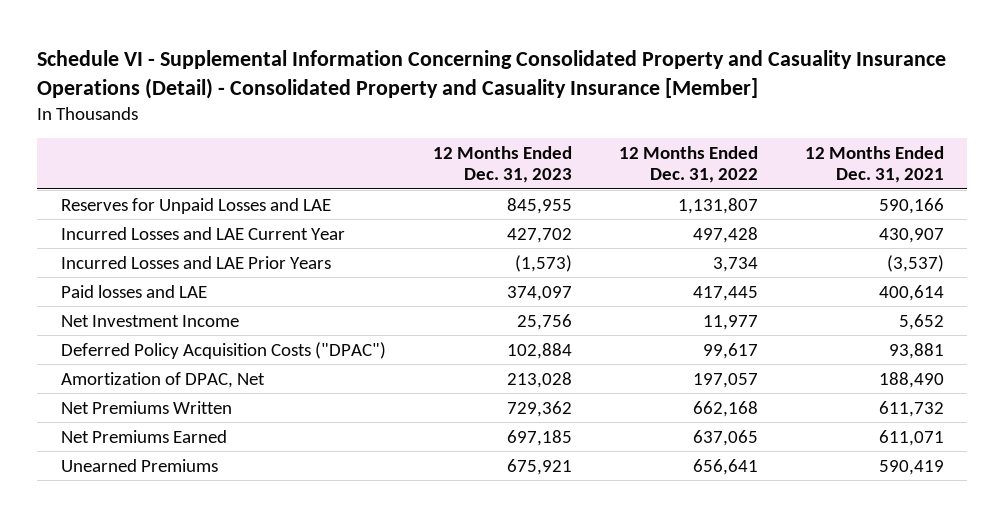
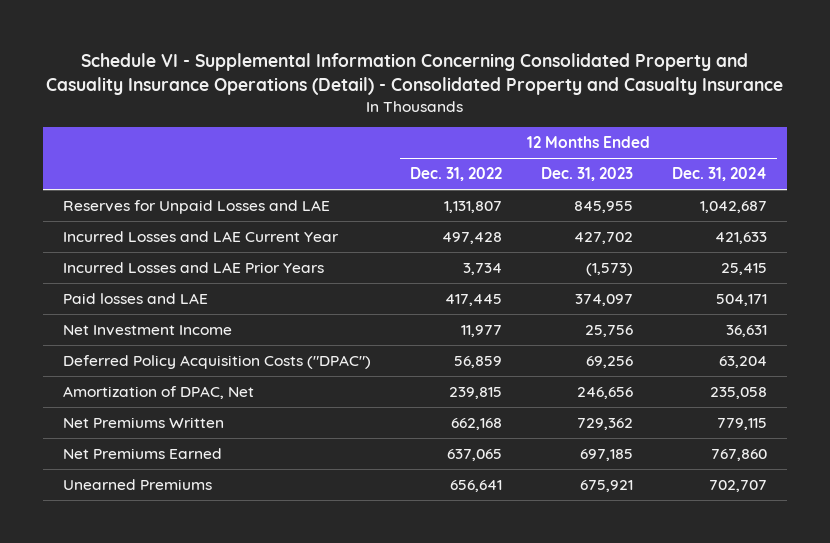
[37,49,947,99] Schedule VI - Supplemental Information Concerning Consolidated Property and Casuality Insurance Operations (Detail) - Consolidated Property and Casuality Insurance [Member] -> [46,53,784,96] Schedule VI - Supplemental Information Concerning Consolidated Property and Casuality Insurance Operations (Detail) - Consolidated Property and Casualty Insurance
[804,145,944,184] 12 Months Ended Dec. 31, 2021 -> none
none -> [672,167,768,182] Dec. 31, 2024
[506,342,572,359] 102,884 -> [586,355,634,368] 69,256
[702,342,758,359] 99,617 -> [454,355,503,368] 56,859
[506,371,572,388] 213,028 -> [577,386,634,399] 246,656
[692,372,758,388] 197,057 -> [449,386,503,399] 239,815

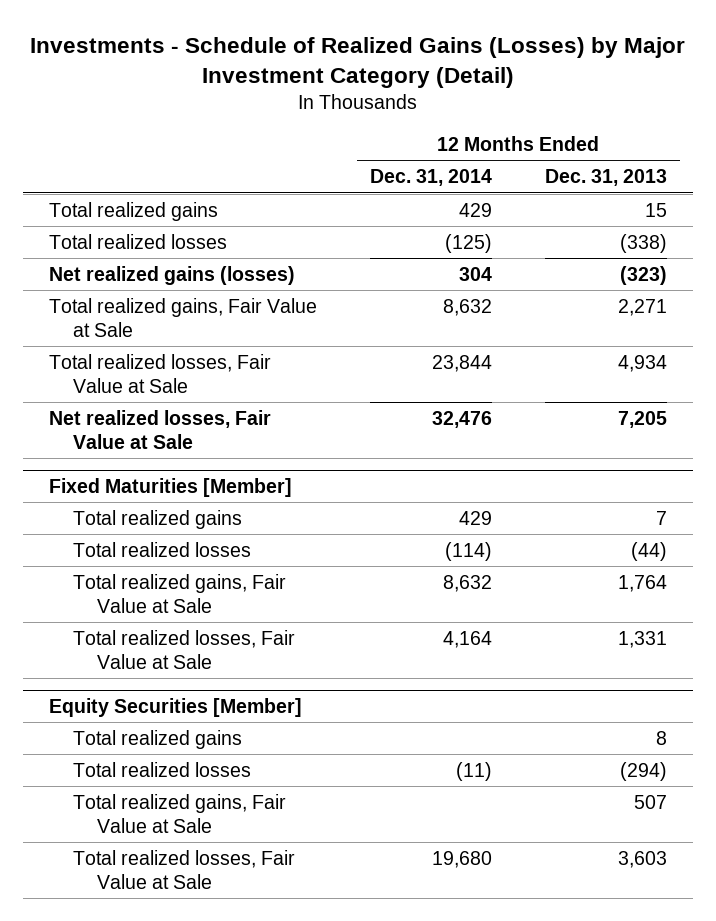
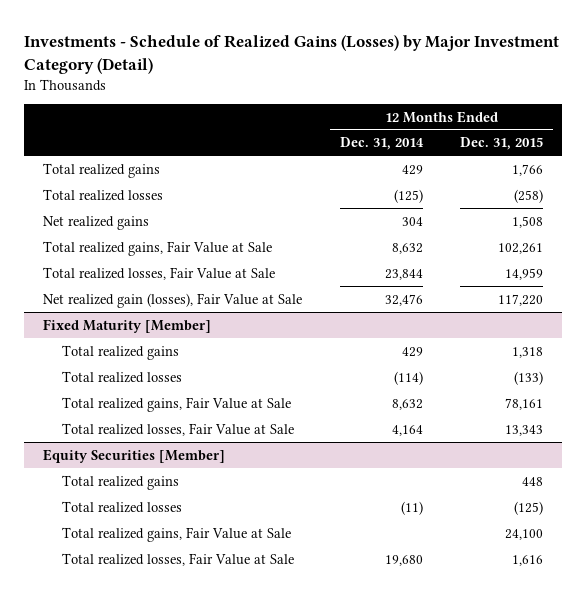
[544,169,667,187] Dec. 31, 2013 -> none
none -> [460,137,544,151] Dec. 31, 2015
[48,265,295,285] Net realized gains (losses) -> [43,215,150,230] Net realized gains
[48,409,271,449] Net realized losses, Fair Value at Sale -> [43,292,303,308] Net realized gain (losses), Fair Value at Sale
[48,477,292,497] Fixed Maturities [Member] -> [43,318,212,333] Fixed Maturity [Member]

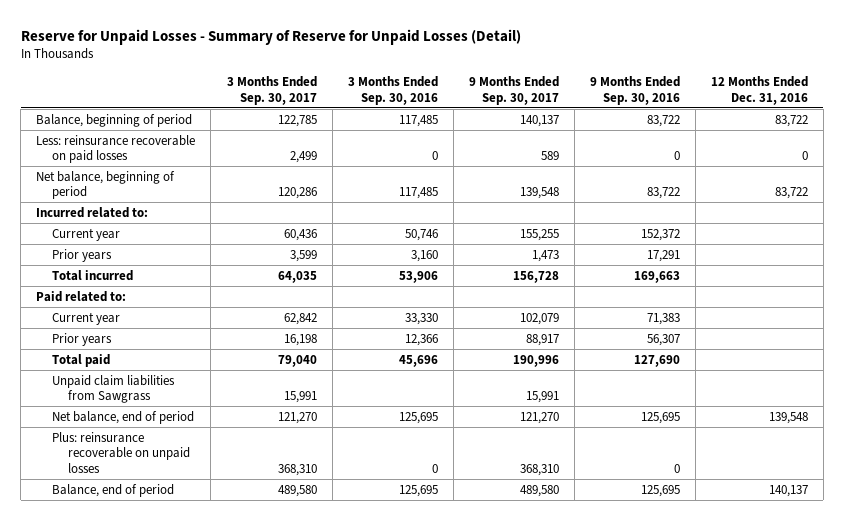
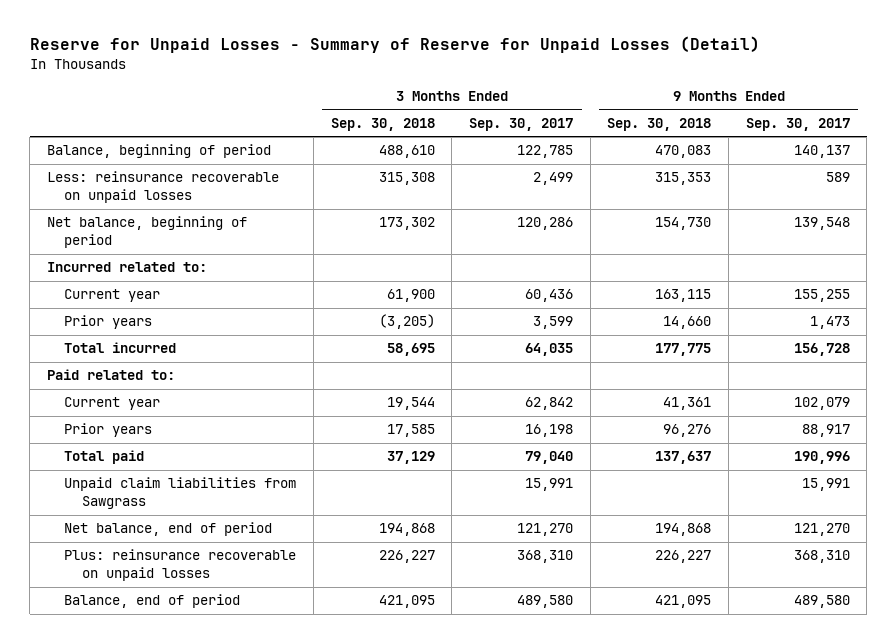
[347,76,438,105] 3 Months Ended Sep. 30, 2016 -> none
[589,76,680,105] 9 Months Ended Sep. 30, 2016 -> none
[710,76,808,105] 12 Months Ended Dec. 31, 2016 -> none
none -> [330,117,435,131] Sep. 30, 2018
none -> [607,117,712,131] Sep. 30, 2018
[36,134,196,164] Less: reinsurance recoverable on paid losses -> [46,171,279,203] Less: reinsurance recoverable on unpaid losses

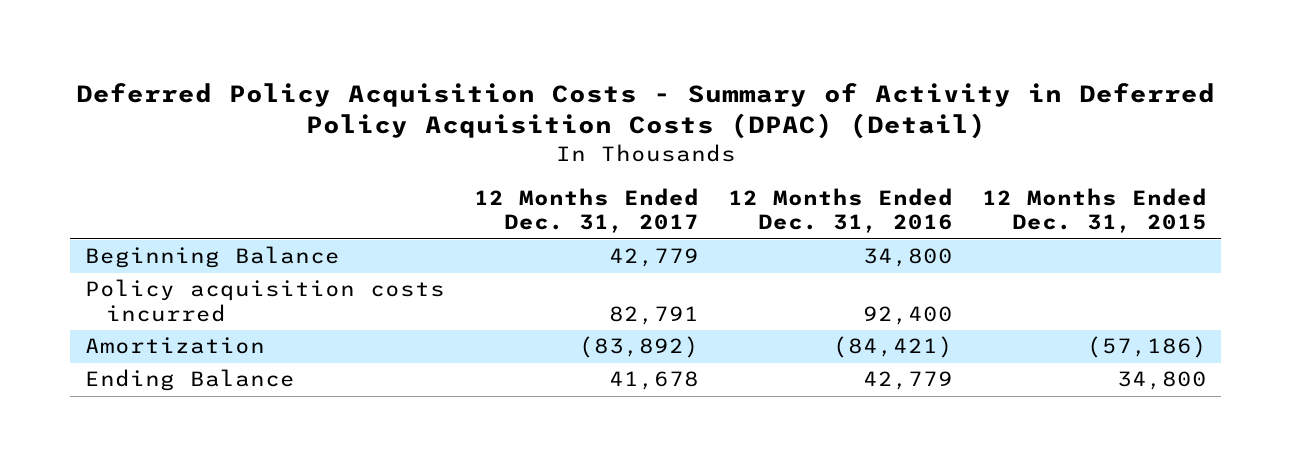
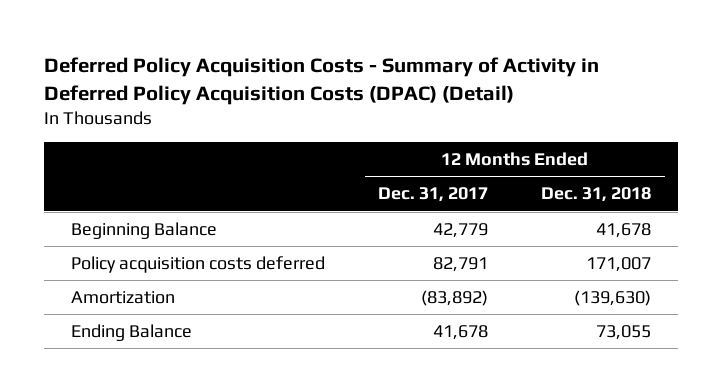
[727,187,953,234] 12 Months Ended Dec. 31, 2016 -> none
[981,187,1207,234] 12 Months Ended Dec. 31, 2015 -> none
none -> [541,187,652,203] Dec. 31, 2018
[84,279,445,323] Policy acquisition costs incurred -> [70,256,325,274] Policy acquisition costs deferred

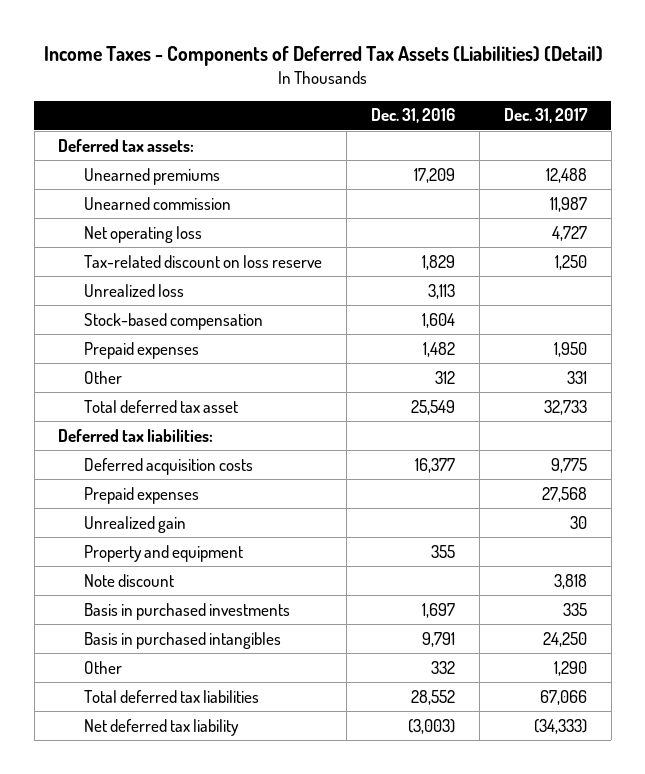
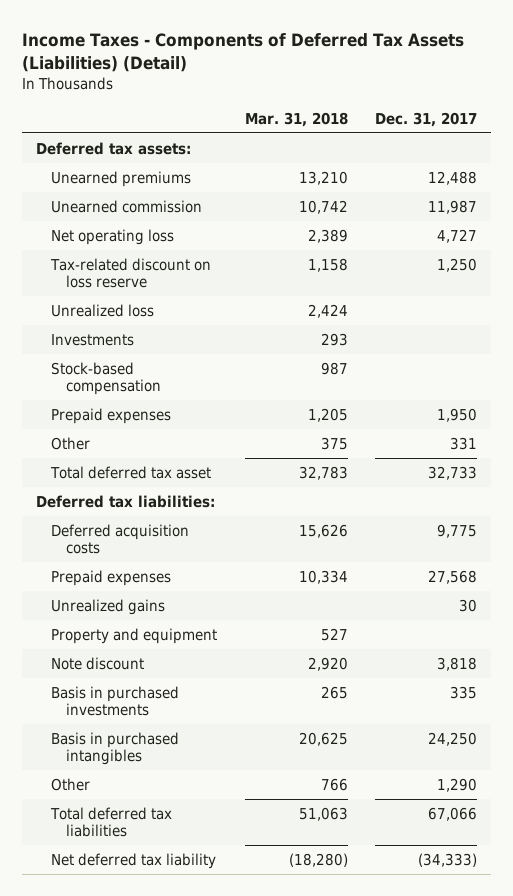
[370,108,455,124] Dec. 31, 2016 -> none
none -> [244,111,348,127] Mar. 31, 2018
none -> [51,333,135,346] Investments
[84,515,187,533] Unrealized gain -> [51,598,166,615] Unrealized gains

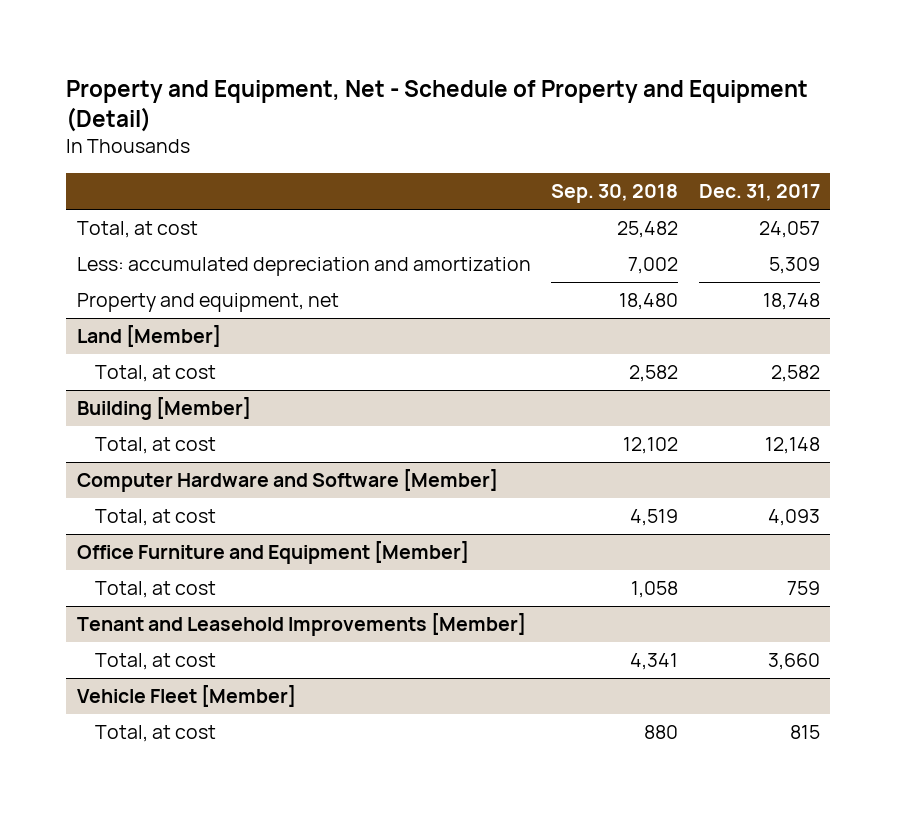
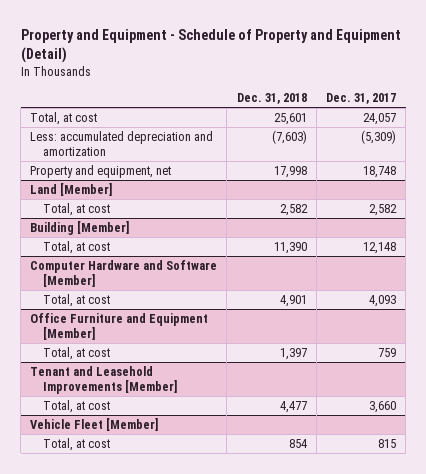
[66,79,809,133] Property and Equipment, Net - Schedule of Property and Equipment (Detail) -> [20,28,401,63] Property and Equipment - Schedule of Property and Equipment (Detail)
[551,184,679,204] Sep. 30, 2018 -> none
none -> [236,92,307,104] Dec. 31, 2018
[769,257,821,275] 5,309 -> [360,129,396,144] (5,309)

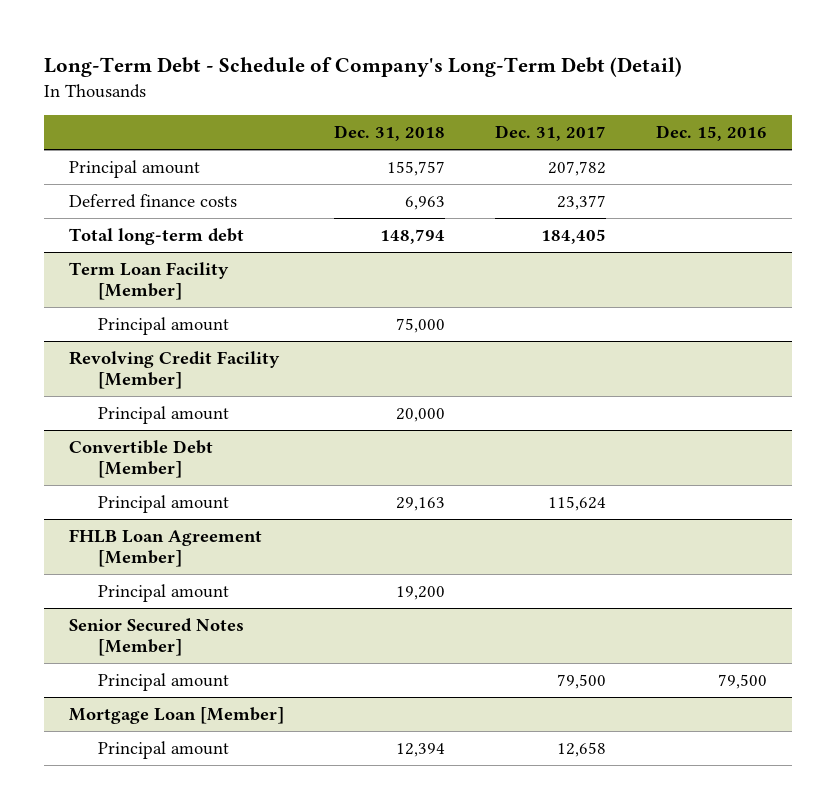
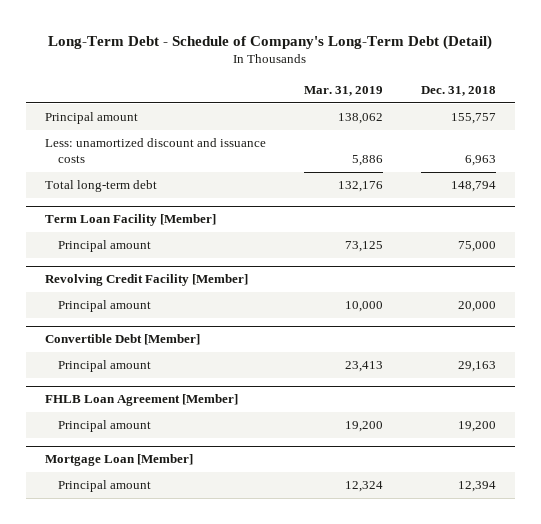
[495,125,607,142] Dec. 31, 2017 -> none
[656,125,768,142] Dec. 15, 2016 -> none
none -> [303,85,383,96] Mar. 31, 2019
[68,193,237,208] Deferred finance costs -> [44,138,266,164] Less: unamortized discount and issuance costs
[68,617,244,657] Senior Secured Notes [Member] -> none
[98,672,230,691] Principal amount -> none

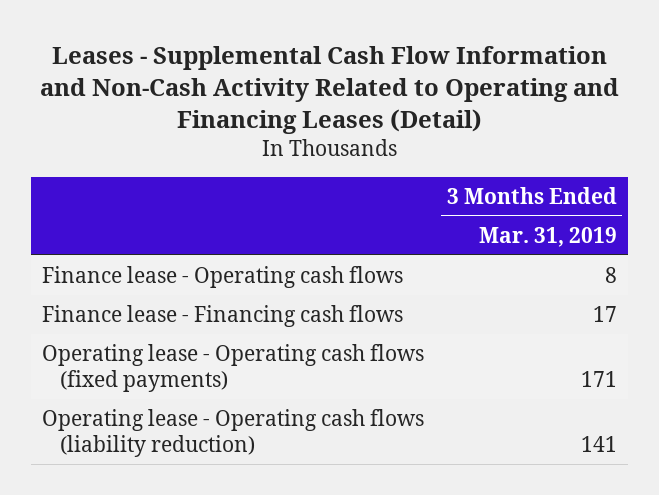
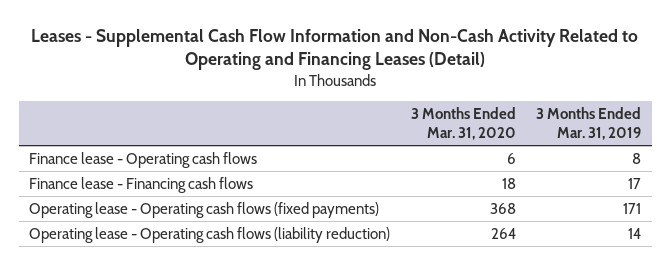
none -> [410,106,516,140] 3 Months Ended Mar. 31, 2020
[580,435,617,452] 141 -> [628,227,642,239] 14

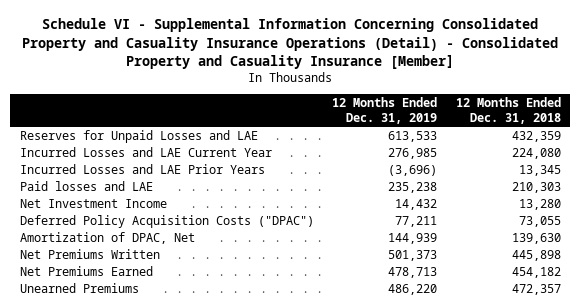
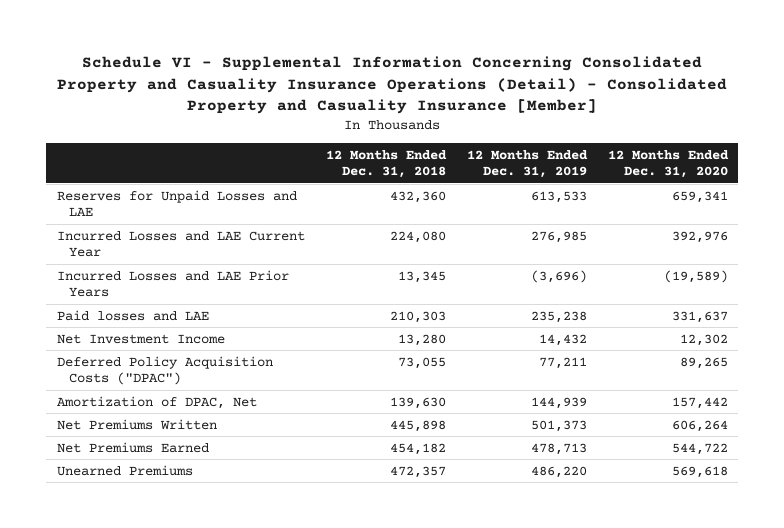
none -> [607,149,729,179] 12 Months Ended Dec. 31, 2020
[511,131,561,143] 432,359 -> [389,190,446,203] 432,360

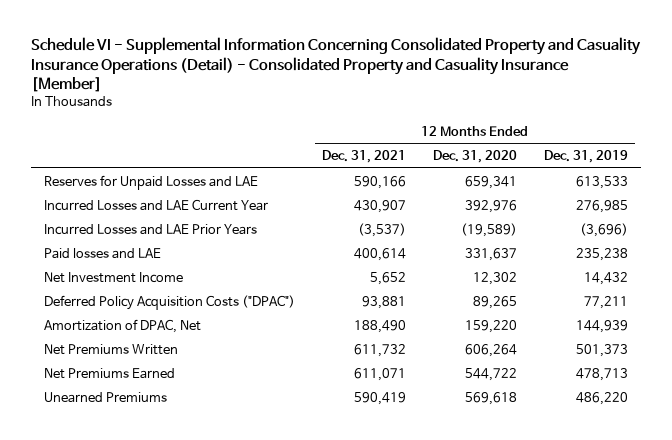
[325,149,447,179] 12 Months Ended Dec. 31, 2018 -> none
none -> [322,150,407,164] Dec. 31, 2021
[671,396,728,409] 157,442 -> [465,319,518,333] 159,220

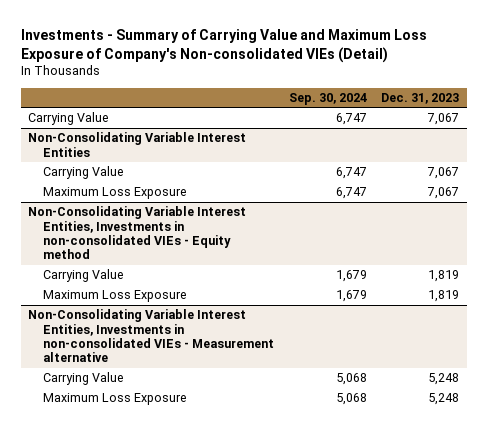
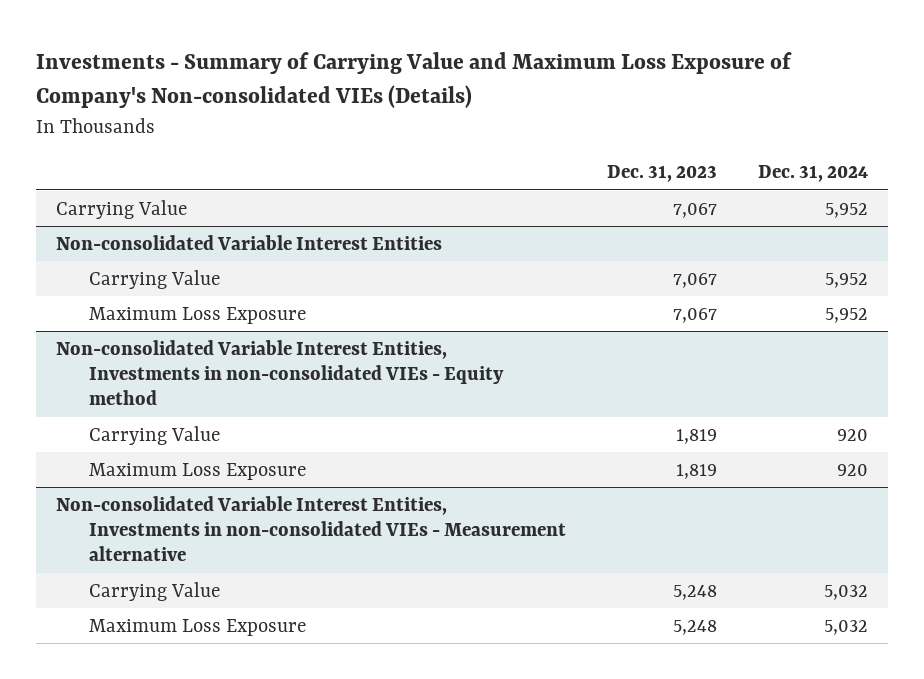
[20,28,427,63] Investments - Summary of Carrying Value and Maximum Loss Exposure of Company's Non-consolidated VIEs (Detail) -> [35,52,792,109] Investments - Summary of Carrying Value and Maximum Loss Exposure of Company's Non-consolidated VIEs (Details)
[288,92,367,105] Sep. 30, 2024 -> none
none -> [757,165,868,183] Dec. 31, 2024
[28,132,247,157] Non-Consolidating Variable Interest Entities -> [55,234,442,250] Non-consolidated Variable Interest Entities
[28,206,247,260] Non-Consolidating Variable Interest Entities, Investments in non-consolidated VIEs - Equity method -> [55,339,505,406] Non-consolidated Variable Interest Entities, Investments in non-consolidated VIEs - Equity method
[28,309,275,363] Non-Consolidating Variable Interest Entities, Investments in non-consolidated VIEs - Measurement alternative -> [55,495,567,562] Non-consolidated Variable Interest Entities, Investments in non-consolidated VIEs - Measurement alternative

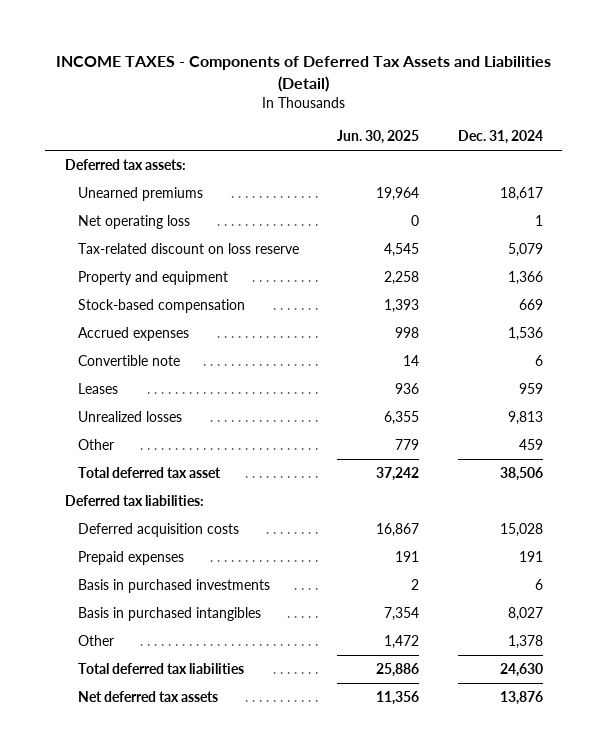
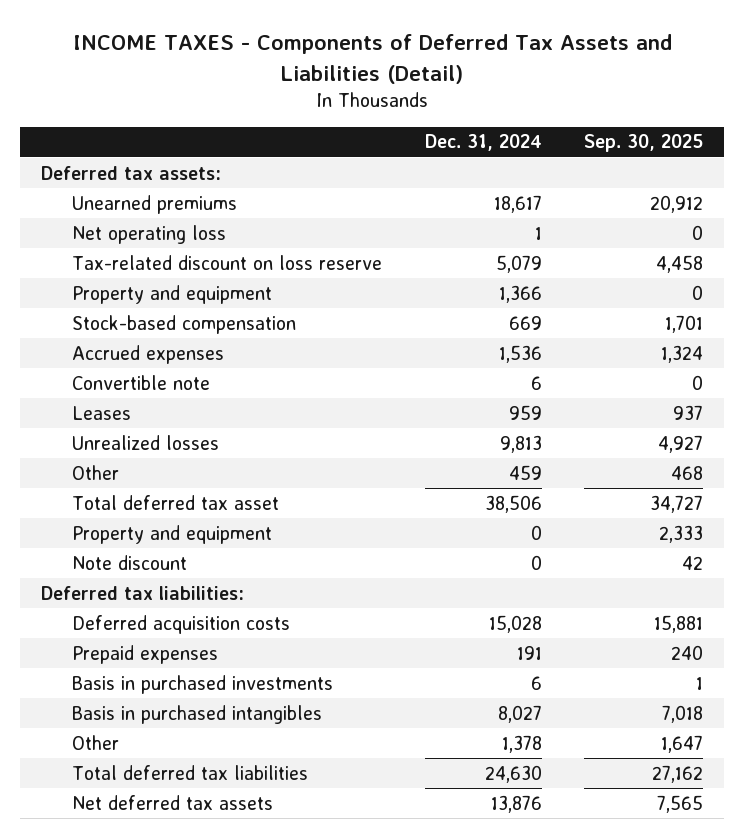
[337,130,420,145] Jun. 30, 2025 -> none
none -> [583,134,703,153] Sep. 30, 2025
none -> [72,524,273,544] Property and equipment
none -> [72,554,188,570] Note discount

